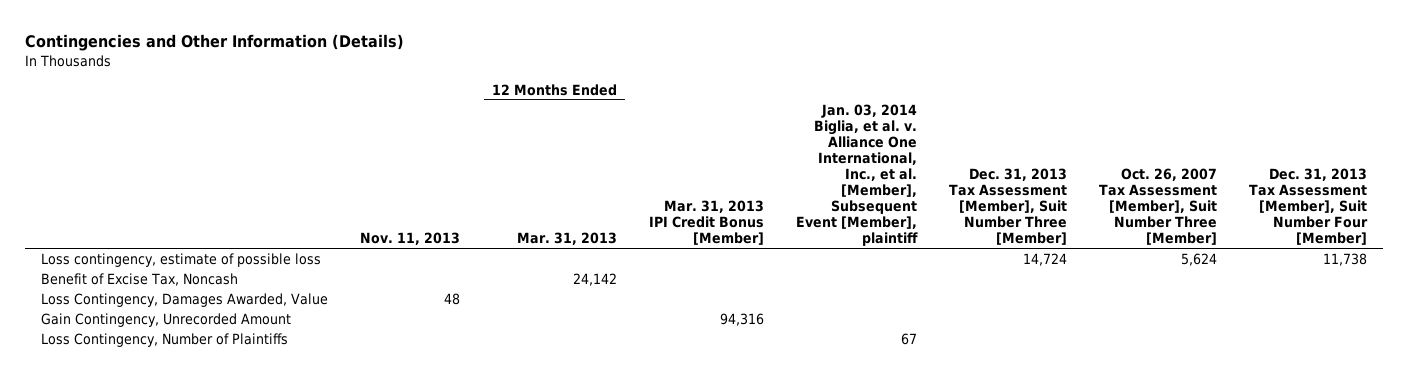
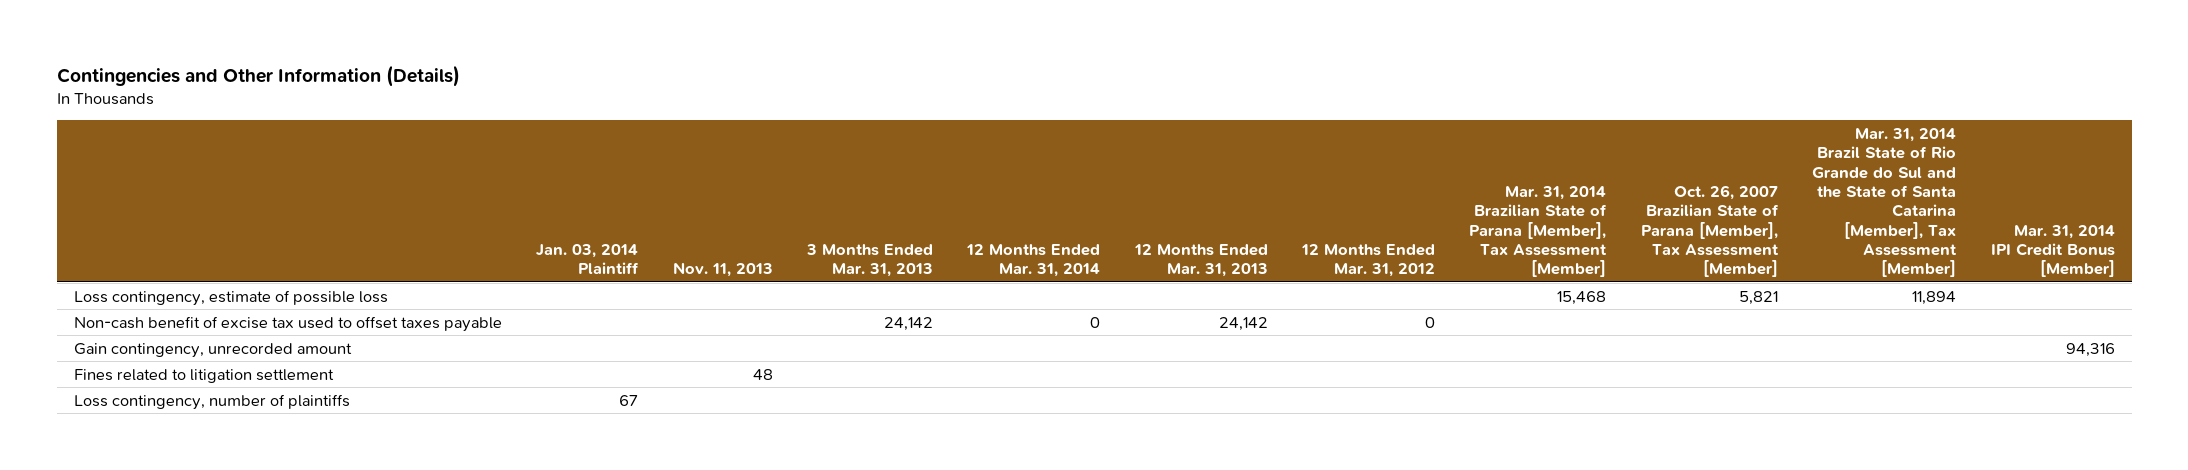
[649,200,765,246] Mar. 31, 2013 IPI Credit Bonus [Member] -> none
[796,103,919,247] Jan. 03, 2014 Biglia, et al. v. Alliance One International, Inc., et al. [Member], Subsequent Event [Member], plaintiff -> none
[949,167,1068,246] Dec. 31, 2013 Tax Assessment [Member], Suit Number Three [Member] -> none
[1099,167,1218,246] Oct. 26, 2007 Tax Assessment [Member], Suit Number Three [Member] -> none
[1249,167,1369,246] Dec. 31, 2013 Tax Assessment [Member], Suit Number Four [Member] -> none
none -> [536,243,640,275] Jan. 03, 2014 Plaintiff
none -> [805,243,933,278] 3 Months Ended Mar. 31, 2013
none -> [966,243,1101,278] 12 Months Ended Mar. 31, 2014
none -> [1301,243,1436,278] 12 Months Ended Mar. 31, 2012
none -> [1469,186,1608,278] Mar. 31, 2014 Brazilian State of Parana [Member], Tax Assessment [Member]
none -> [1640,185,1779,278] Oct. 26, 2007 Brazilian State of Parana [Member], Tax Assessment [Member]
none -> [1812,128,1958,278] Mar. 31, 2014 Brazil State of Rio Grande do Sul and the State of Santa Catarina [Member], Tax Assessment [Member]
none -> [1990,224,2115,278] Mar. 31, 2014 IPI Credit Bonus [Member]
[41,293,329,308] Loss Contingency, Damages Awarded, Value -> none
[41,273,239,287] Benefit of Excise Tax, Noncash -> [73,315,502,332] Non-cash benefit of excise tax used to offset taxes payable
[41,313,292,328] Gain Contingency, Unrecorded Amount -> [73,342,352,358] Gain contingency, unrecorded amount
none -> [73,368,334,383] Fines related to litigation settlement
[41,333,289,348] Loss Contingency, Number of Plaintiffs -> [73,393,350,410] Loss contingency, number of plaintiffs

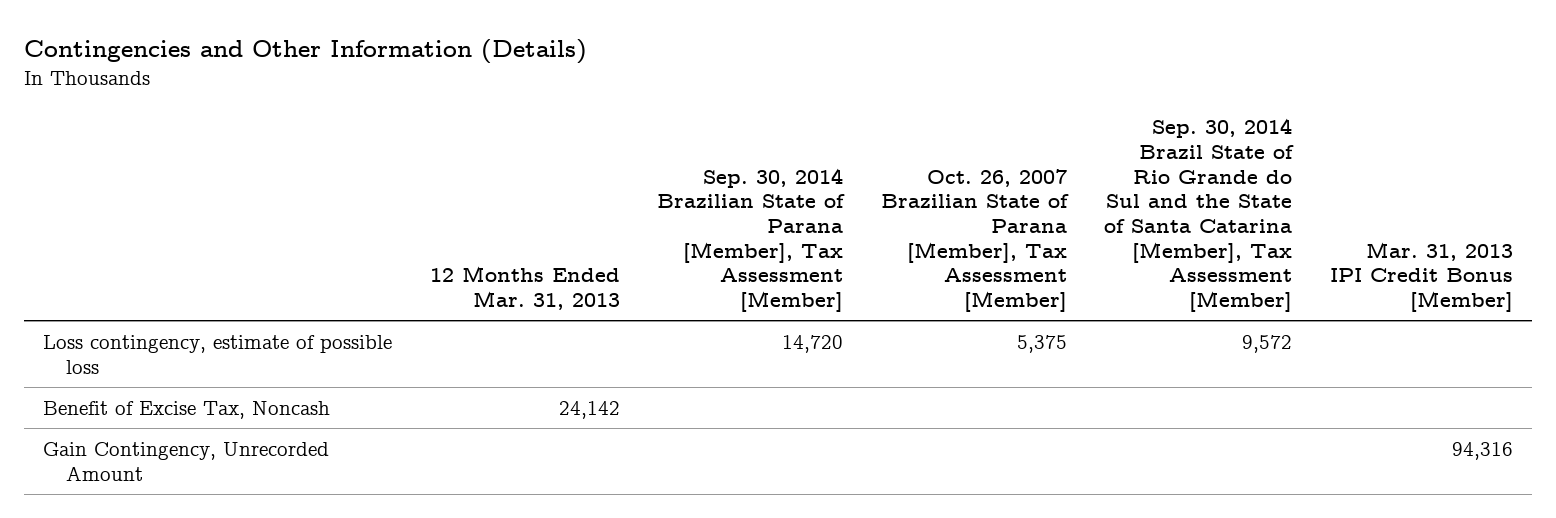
[536,243,640,275] Jan. 03, 2014 Plaintiff -> none
[672,262,773,278] Nov. 11, 2013 -> none
[805,243,933,278] 3 Months Ended Mar. 31, 2013 -> none
[966,243,1101,278] 12 Months Ended Mar. 31, 2014 -> none
[1301,243,1436,278] 12 Months Ended Mar. 31, 2012 -> none
[1469,186,1608,278] Mar. 31, 2014 Brazilian State of Parana [Member], Tax Assessment [Member] -> none
[1812,128,1958,278] Mar. 31, 2014 Brazil State of Rio Grande do Sul and the State of Santa Catarina [Member], Tax Assessment [Member] -> none
[1990,224,2115,278] Mar. 31, 2014 IPI Credit Bonus [Member] -> none
none -> [657,167,846,313] Sep. 30, 2014 Brazilian State of Parana [Member], Tax Assessment [Member]
none -> [1104,118,1295,313] Sep. 30, 2014 Brazil State of Rio Grande do Sul and the State of Santa Catarina [Member], Tax Assessment [Member]
none -> [1329,241,1513,313] Mar. 31, 2013 IPI Credit Bonus [Member]
[73,368,334,383] Fines related to litigation settlement -> none
[73,393,350,410] Loss contingency, number of plaintiffs -> none
[1738,290,1778,305] 5,821 -> [1016,334,1067,353] 5,375
[73,315,502,332] Non-cash benefit of excise tax used to offset taxes payable -> [43,400,331,419] Benefit of Excise Tax, Noncash
[73,342,352,358] Gain contingency, unrecorded amount -> [43,441,330,481] Gain Contingency, Unrecorded Amount

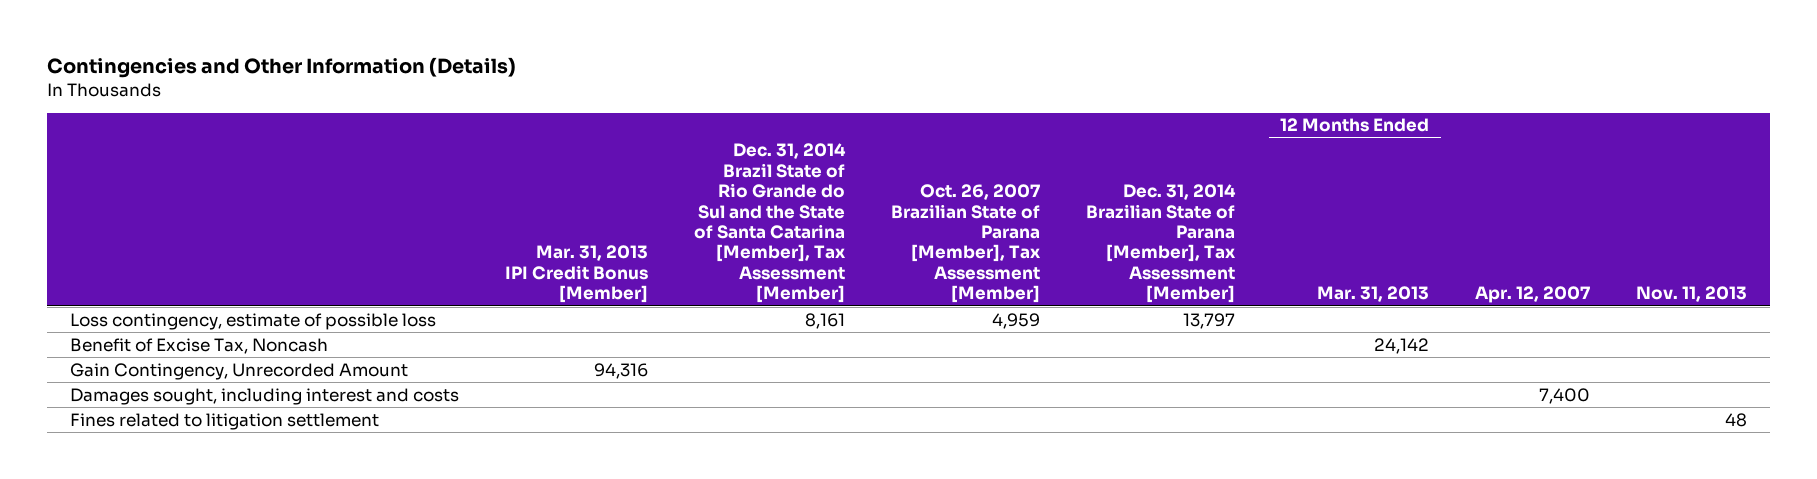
[657,167,846,313] Sep. 30, 2014 Brazilian State of Parana [Member], Tax Assessment [Member] -> none
[1104,118,1295,313] Sep. 30, 2014 Brazil State of Rio Grande do Sul and the State of Santa Catarina [Member], Tax Assessment [Member] -> none
none -> [693,143,846,304] Dec. 31, 2014 Brazil State of Rio Grande do Sul and the State of Santa Catarina [Member], Tax Assessment [Member]
none -> [1085,184,1236,304] Dec. 31, 2014 Brazilian State of Parana [Member], Tax Assessment [Member]
none -> [1475,286,1591,304] Apr. 12, 2007
none -> [1636,286,1748,303] Nov. 11, 2013
[1016,334,1067,353] 5,375 -> [991,312,1040,329] 4,959
none -> [69,387,459,405] Damages sought, including interest and costs
none -> [69,412,379,430] Fines related to litigation settlement

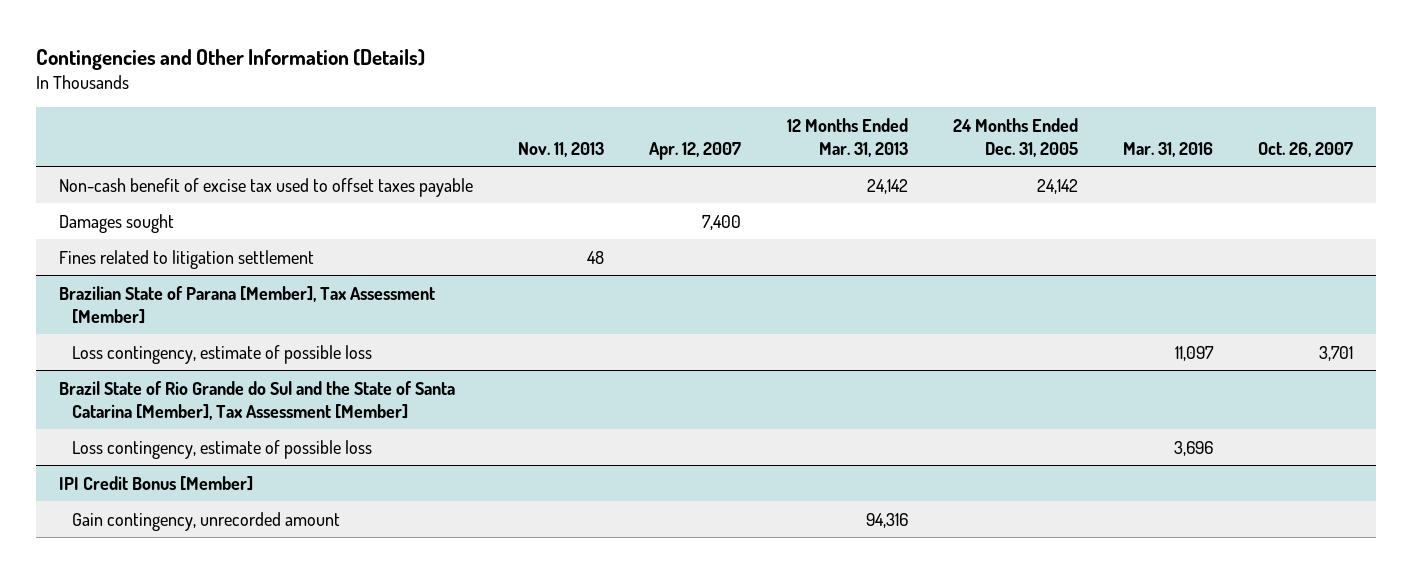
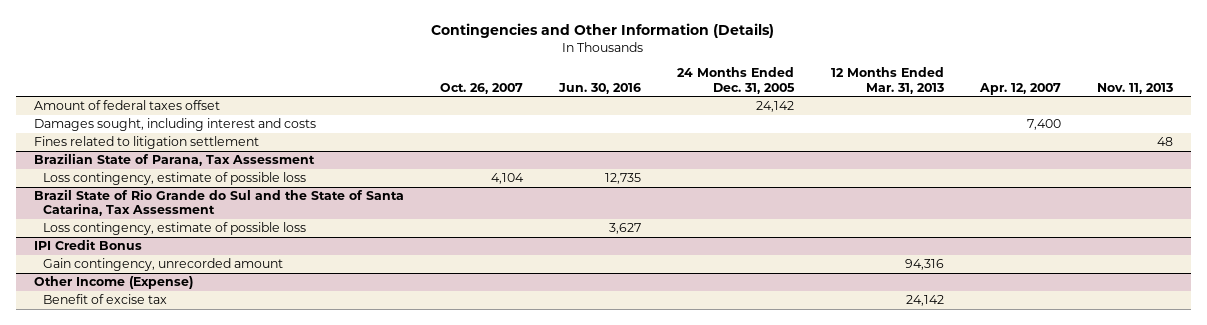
[1122,141,1213,157] Mar. 31, 2016 -> none
none -> [558,82,642,94] Jun. 30, 2016
[59,177,474,197] Non-cash benefit of excise tax used to offset taxes payable -> none
none -> [34,100,221,111] Amount of federal taxes offset
[59,213,175,233] Damages sought -> [34,118,317,132] Damages sought, including interest and costs
[59,285,436,324] Brazilian State of Parana [Member], Tax Assessment [Member] -> [34,153,316,167] Brazilian State of Parana, Tax Assessment
[1319,345,1354,361] 3,701 -> [491,173,525,185] 4,104
[59,380,456,420] Brazil State of Rio Grande do Sul and the State of Santa Catarina [Member], Tax Assessment [Member] -> [34,189,405,217] Brazil State of Rio Grande do Sul and the State of Santa Catarina, Tax Assessment
[59,475,254,491] IPI Credit Bonus [Member] -> [34,239,143,251] IPI Credit Bonus
none -> [34,276,194,290] Other Income (Expense)
none -> [43,294,168,305] Benefit of excise tax

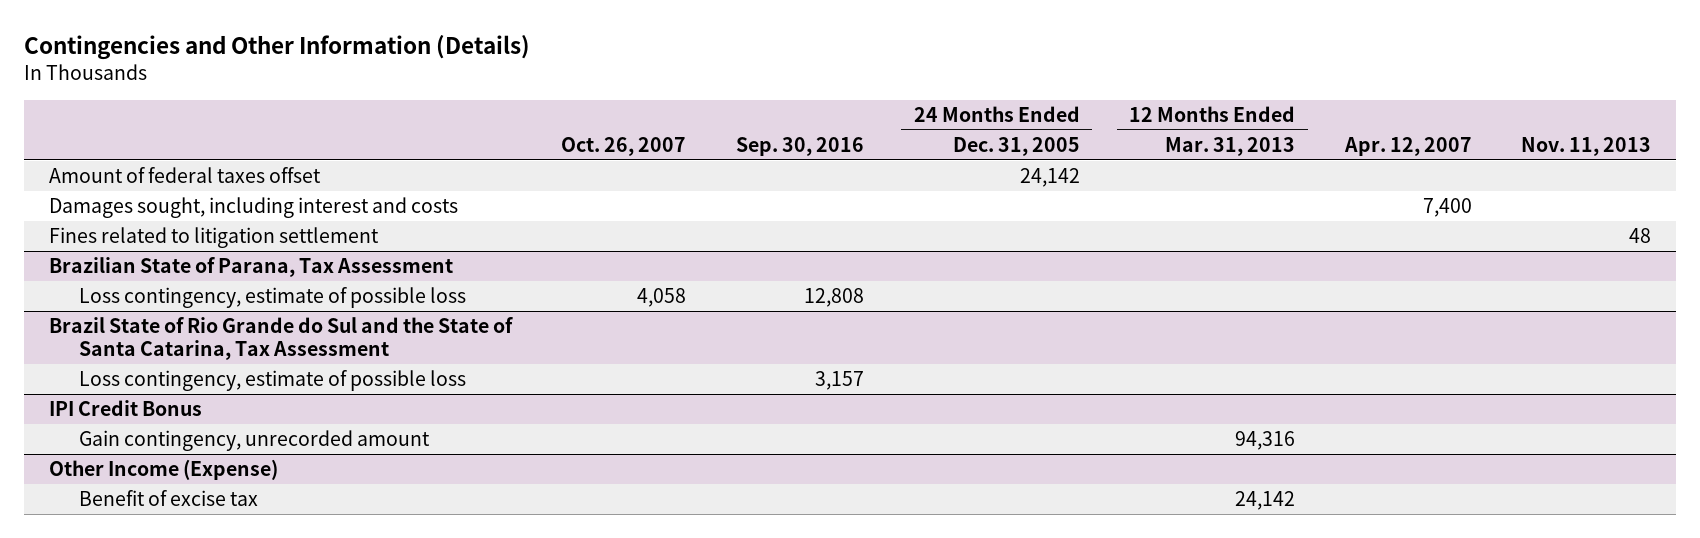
[558,82,642,94] Jun. 30, 2016 -> none
none -> [735,136,864,156] Sep. 30, 2016
[491,173,525,185] 4,104 -> [637,288,687,308] 4,058

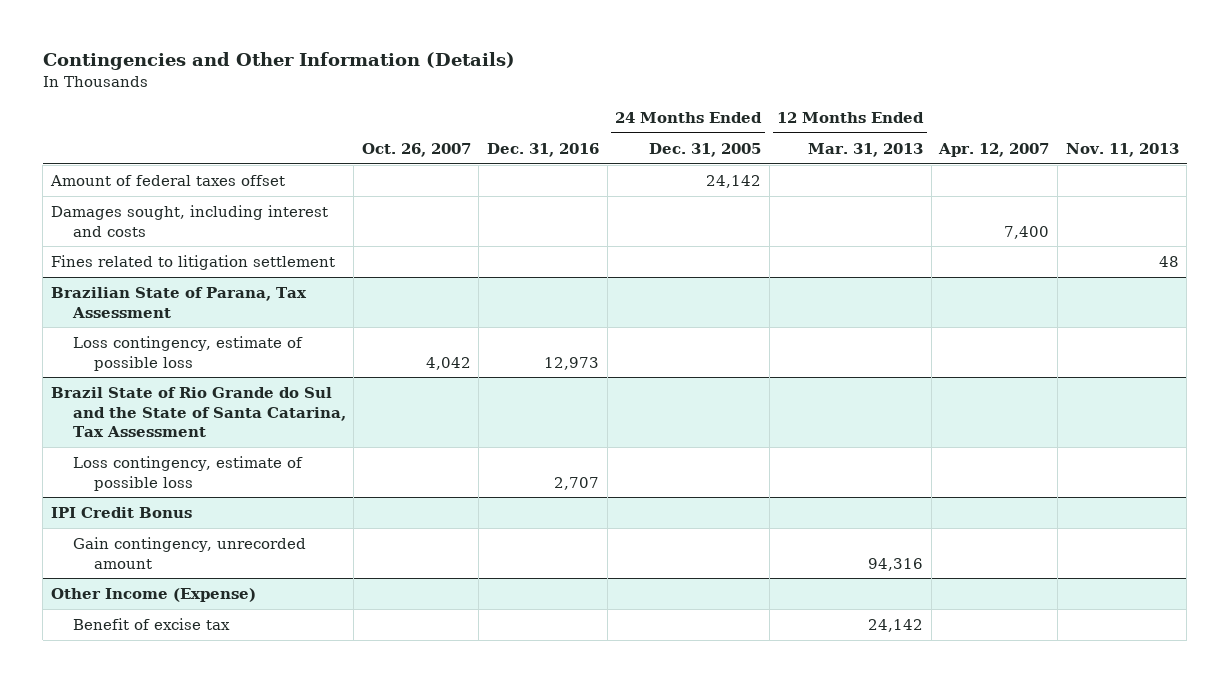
[735,136,864,156] Sep. 30, 2016 -> none
none -> [486,142,599,157] Dec. 31, 2016
[637,288,687,308] 4,058 -> [425,356,471,370] 4,042

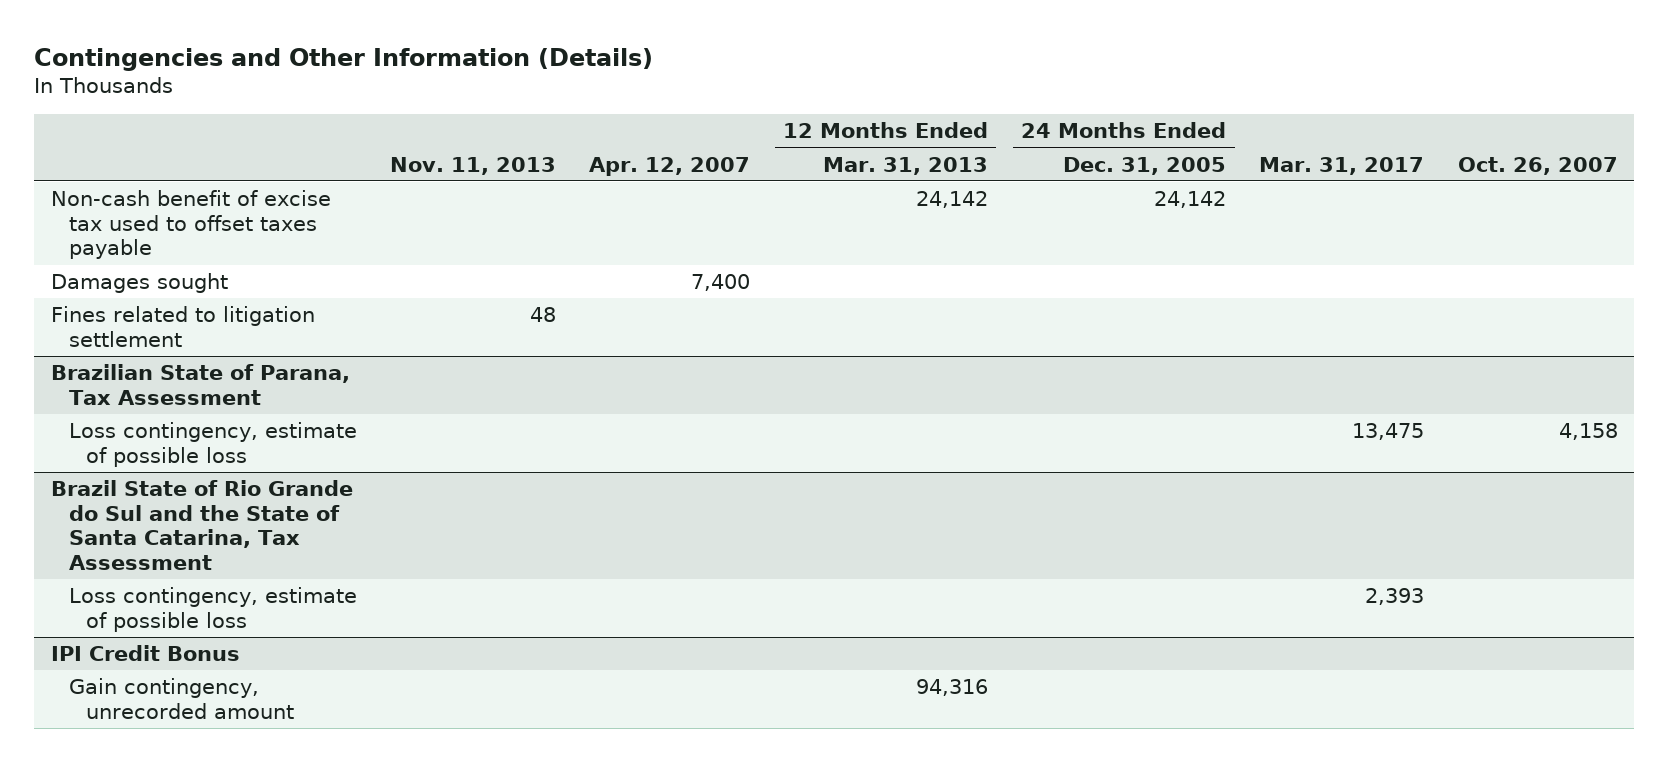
[486,142,599,157] Dec. 31, 2016 -> none
none -> [1259,156,1425,175] Mar. 31, 2017
[50,174,286,186] Amount of federal taxes offset -> none
none -> [50,190,331,260] Non-cash benefit of excise tax used to offset taxes payable
[51,204,329,237] Damages sought, including interest and costs -> [50,273,228,294] Damages sought
[425,356,471,370] 4,042 -> [1558,423,1618,441] 4,158
[51,587,257,602] Other Income (Expense) -> none
[72,617,230,630] Benefit of excise tax -> none

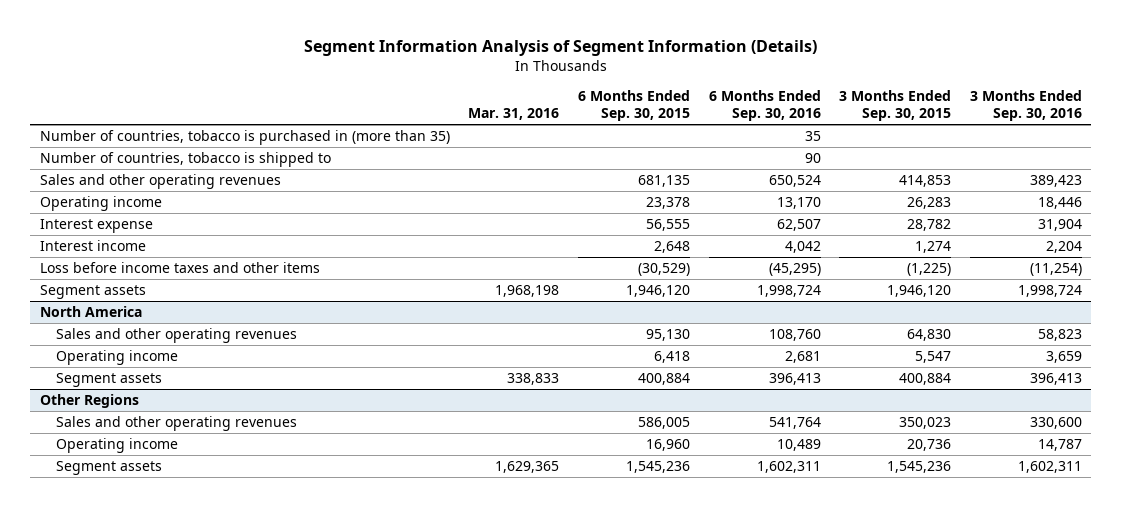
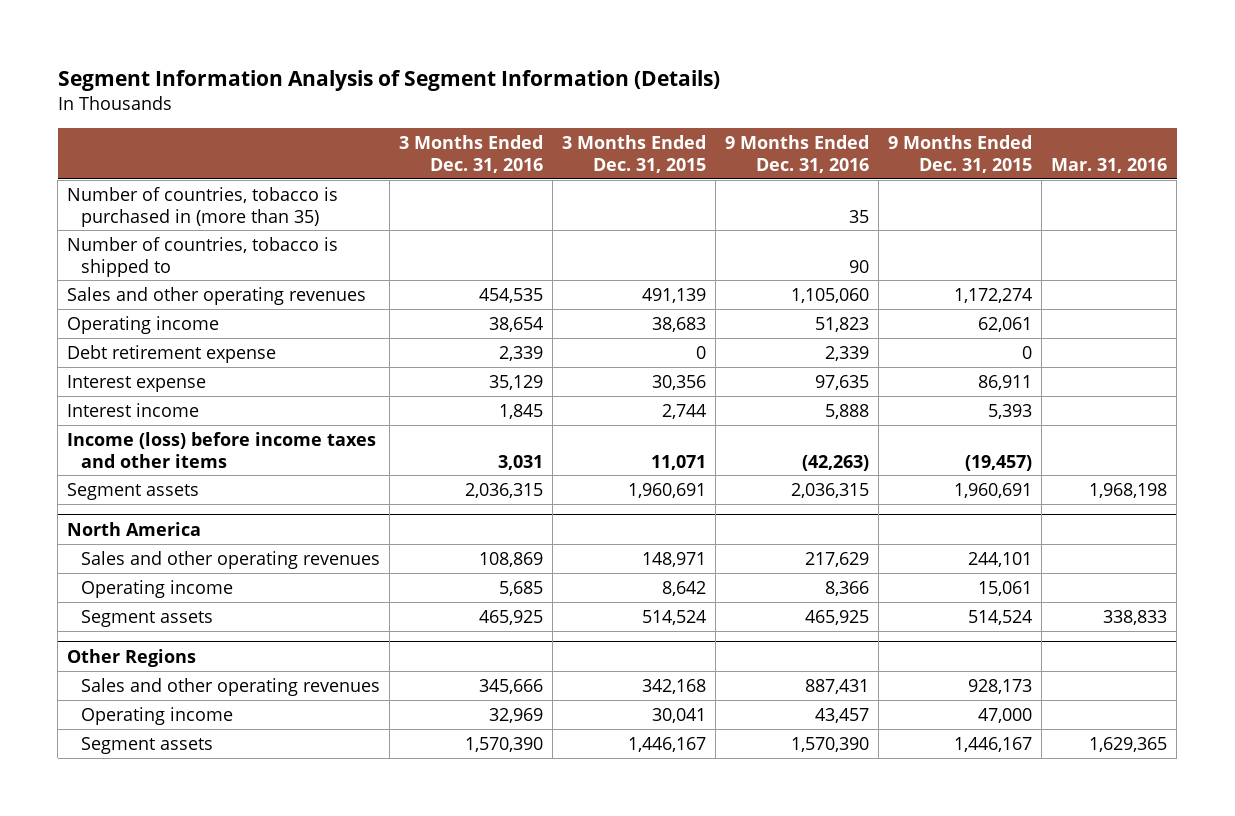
[577,89,690,122] 6 Months Ended Sep. 30, 2015 -> none
[708,89,821,122] 6 Months Ended Sep. 30, 2016 -> none
[839,89,952,122] 3 Months Ended Sep. 30, 2015 -> none
[969,89,1082,122] 3 Months Ended Sep. 30, 2016 -> none
none -> [399,134,544,173] 3 Months Ended Dec. 31, 2016
none -> [562,134,707,173] 3 Months Ended Dec. 31, 2015
none -> [725,134,870,173] 9 Months Ended Dec. 31, 2016
none -> [888,134,1033,173] 9 Months Ended Dec. 31, 2015
none -> [67,344,277,363] Debt retirement expense
[39,262,320,274] Loss before income taxes and other items -> [67,431,377,468] Income (loss) before income taxes and other items

